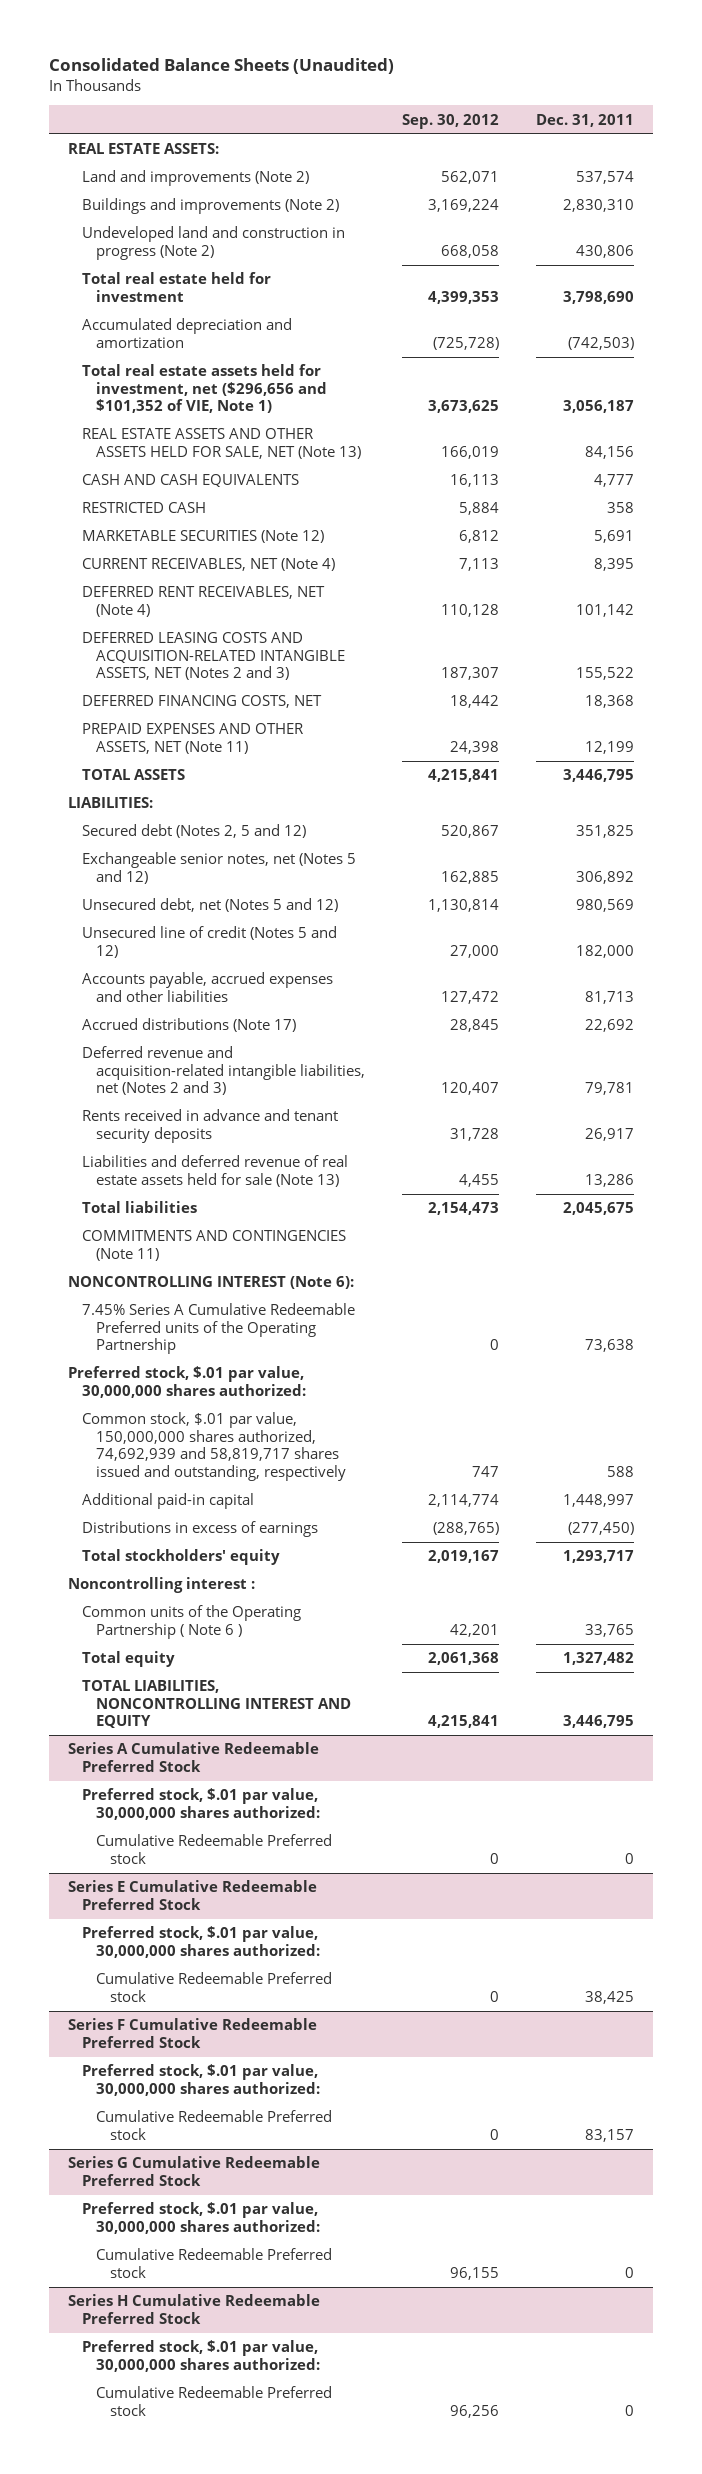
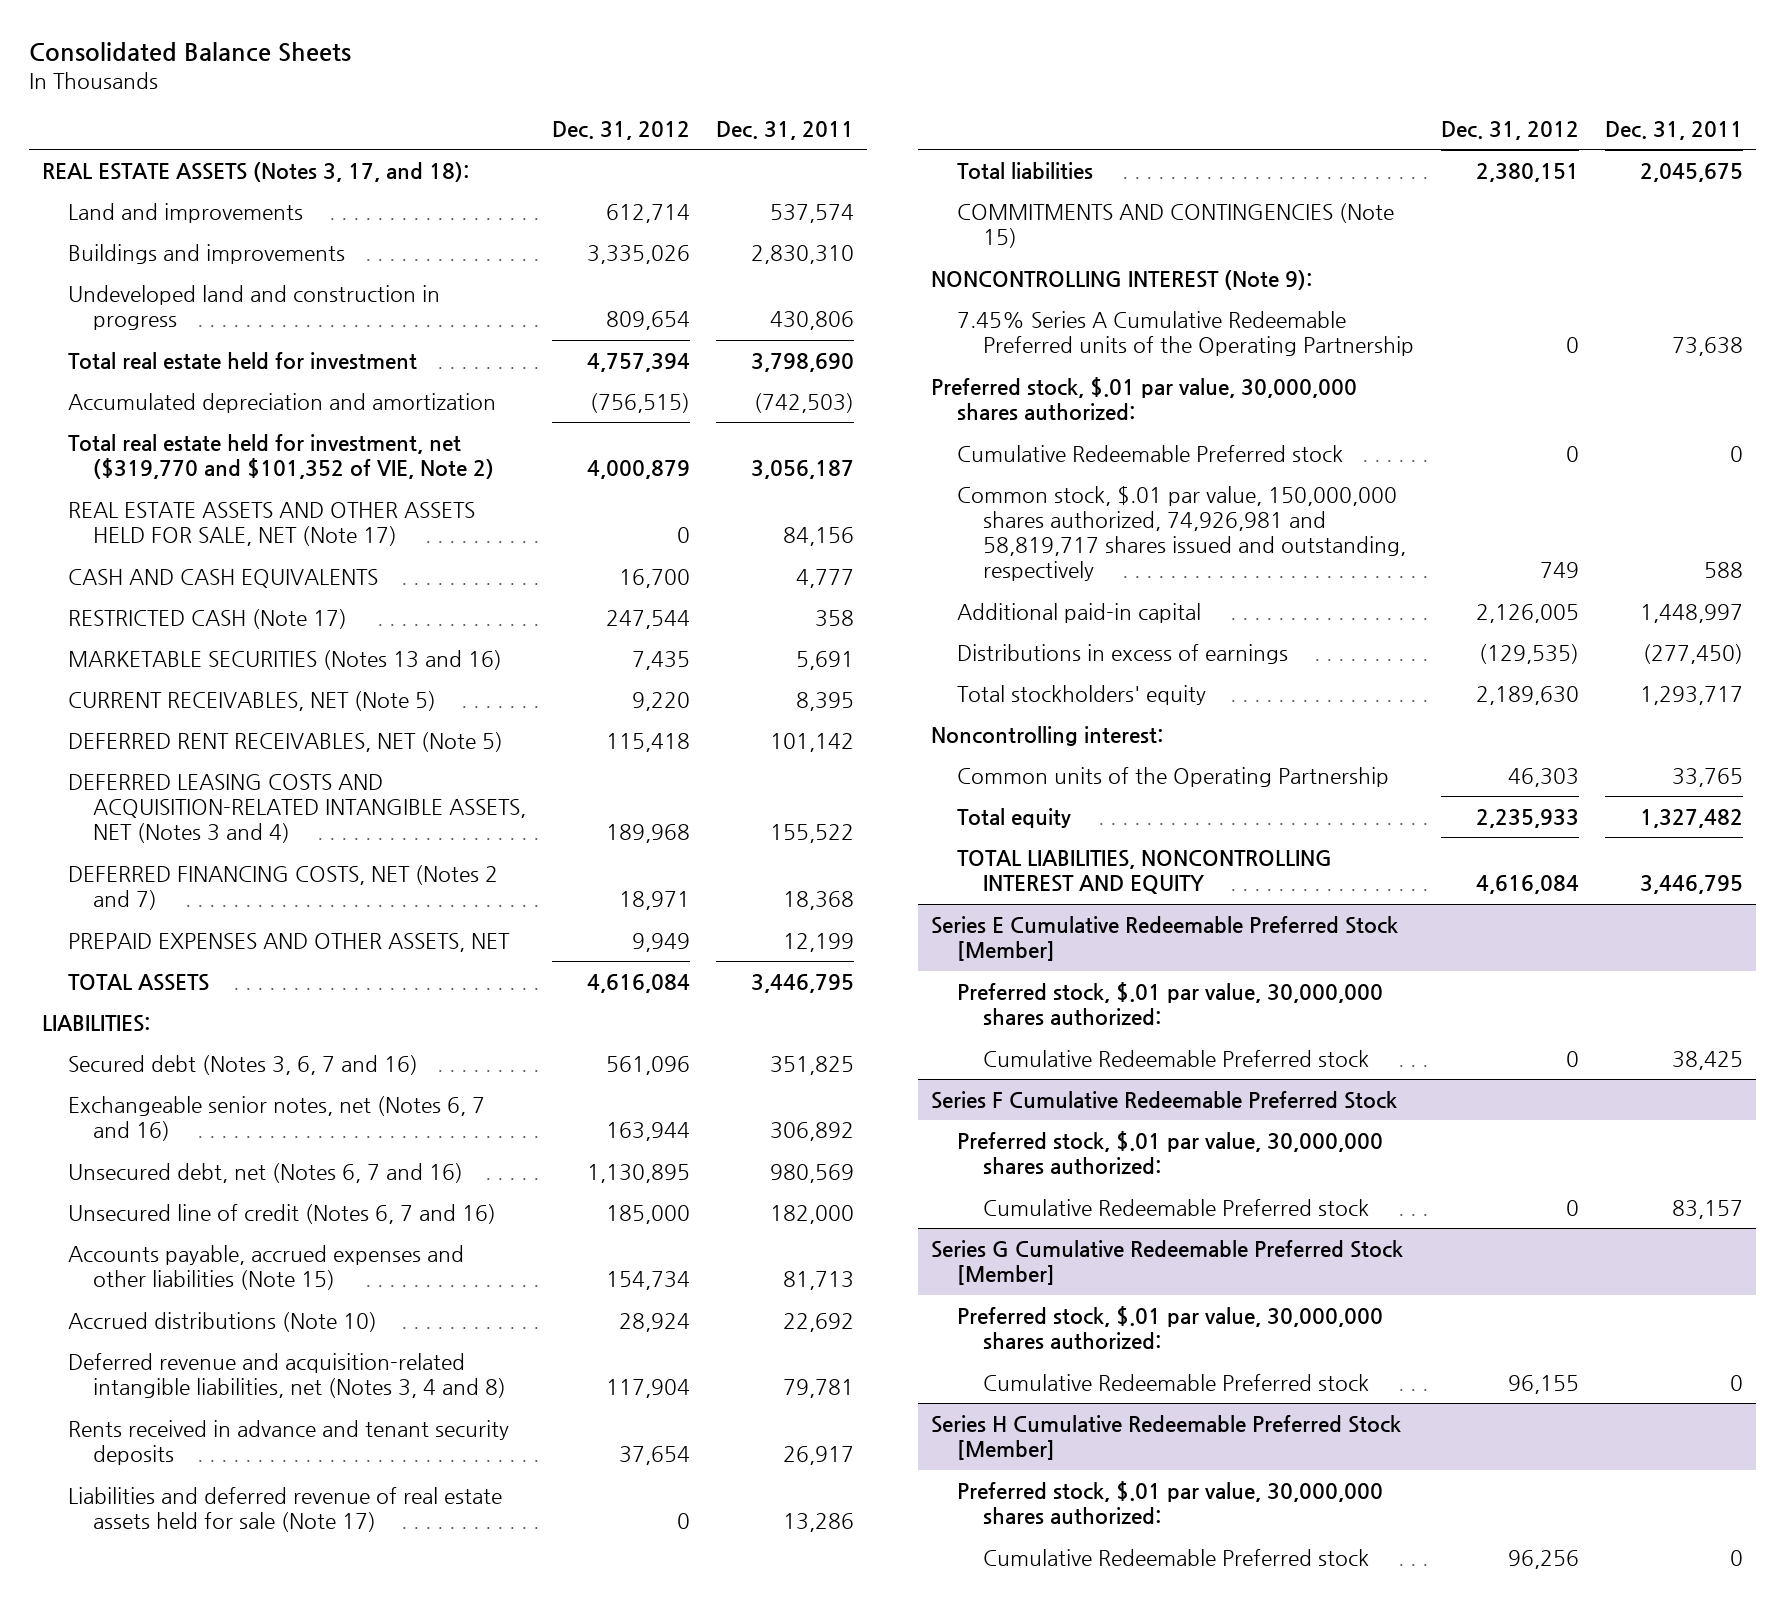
[49,58,395,75] Consolidated Balance Sheets (Unaudited) -> [28,42,351,63] Consolidated Balance Sheets
[402,113,500,129] Sep. 30, 2012 -> none
none -> [552,120,691,140] Dec. 31, 2012
[67,143,219,155] REAL ESTATE ASSETS: -> [41,161,469,182] REAL ESTATE ASSETS (Notes 3, 17, and 18):
[81,170,309,187] Land and improvements (Note 2) -> [67,202,303,223] Land and improvements
[81,198,339,215] Buildings and improvements (Note 2) -> [67,243,345,264] Buildings and improvements
[81,226,345,260] Undeveloped land and construction in progress (Note 2) -> [67,284,440,330] Undeveloped land and construction in progress
[81,364,327,414] Total real estate assets held for investment, net ($296,656 and $101,352 of VIE, Note 1) -> [67,433,495,479] Total real estate held for investment, net ($319,770 and $101,352 of VIE, Note 2)
[81,428,361,459] REAL ESTATE ASSETS AND OTHER ASSETS HELD FOR SALE, NET (Note 13) -> [67,501,475,546] REAL ESTATE ASSETS AND OTHER ASSETS HELD FOR SALE, NET (Note 17)
[81,502,206,514] RESTRICTED CASH -> [67,608,347,629] RESTRICTED CASH (Note 17)
[81,530,324,544] MARKETABLE SECURITIES (Note 12) -> [67,649,502,670] MARKETABLE SECURITIES (Notes 13 and 16)
[81,558,335,572] CURRENT RECEIVABLES, NET (Note 4) -> [67,690,436,711] CURRENT RECEIVABLES, NET (Note 5)
[81,586,325,617] DEFERRED RENT RECEIVABLES, NET (Note 4) -> [67,731,503,752] DEFERRED RENT RECEIVABLES, NET (Note 5)
[81,632,345,681] DEFERRED LEASING COSTS AND ACQUISITION-RELATED INTANGIBLE ASSETS, NET (Notes 2 and 3) -> [67,773,527,844] DEFERRED LEASING COSTS AND ACQUISITION-RELATED INTANGIBLE ASSETS, NET (Notes 3 and 4)
[81,695,322,709] DEFERRED FINANCING COSTS, NET -> [67,864,498,910] DEFERRED FINANCING COSTS, NET (Notes 2 and 7)
[81,723,304,754] PREPAID EXPENSES AND OTHER ASSETS, NET (Note 11) -> [67,932,510,952] PREPAID EXPENSES AND OTHER ASSETS, NET
[81,824,306,839] Secured debt (Notes 2, 5 and 12) -> [67,1054,418,1075] Secured debt (Notes 3, 6, 7 and 16)
[81,852,356,884] Exchangeable senior notes, net (Notes 5 and 12) -> [67,1095,485,1141] Exchangeable senior notes, net (Notes 6, 7 and 16)
[81,898,338,913] Unsecured debt, net (Notes 5 and 12) -> [67,1162,463,1183] Unsecured debt, net (Notes 6, 7 and 16)
[81,926,337,958] Unsecured line of credit (Notes 5 and 12) -> [67,1203,496,1224] Unsecured line of credit (Notes 6, 7 and 16)
[81,972,333,1002] Accounts payable, accrued expenses and other liabilities -> [67,1244,464,1290] Accounts payable, accrued expenses and other liabilities (Note 15)
[81,1018,296,1033] Accrued distributions (Note 17) -> [67,1311,377,1332] Accrued distributions (Note 10)
[81,1046,365,1096] Deferred revenue and acquisition-related intangible liabilities, net (Notes 2 and 3) -> [67,1352,507,1398] Deferred revenue and acquisition-related intangible liabilities, net (Notes 3, 4 and 8)
[81,1155,348,1187] Liabilities and deferred revenue of real estate assets held for sale (Note 13) -> [67,1486,502,1532] Liabilities and deferred revenue of real estate assets held for sale (Note 17)
[81,1230,346,1261] COMMITMENTS AND CONTINGENCIES (Note 11) -> [956,202,1394,248] COMMITMENTS AND CONTINGENCIES (Note 15)
[67,1276,354,1290] NONCONTROLLING INTEREST (Note 6): -> [930,269,1312,290] NONCONTROLLING INTEREST (Note 9):
none -> [956,444,1343,462] Cumulative Redeemable Preferred stock
[81,1412,346,1481] Common stock, $.01 par value, 150,000,000 shares authorized, 74,692,939 and 58,819,717 shares issued and outstanding, respectively -> [956,485,1406,582] Common stock, $.01 par value, 150,000,000 shares authorized, 74,926,981 and 58,819,717 shares issued and outstanding, respectively
[67,1577,255,1594] Noncontrolling interest : -> [930,725,1163,746] Noncontrolling interest:
[81,1605,301,1639] Common units of the Operating Partnership ( Note 6 ) -> [956,766,1389,787] Common units of the Operating Partnership
[67,1742,319,1772] Series A Cumulative Redeemable Preferred Stock -> none
[81,1788,320,1820] Preferred stock, $.01 par value, 30,000,000 shares authorized: -> none
[95,1834,332,1864] Cumulative Redeemable Preferred stock -> none
[67,1880,317,1910] Series E Cumulative Redeemable Preferred Stock -> [930,915,1398,961] Series E Cumulative Redeemable Preferred Stock [Member]
[67,2156,320,2186] Series G Cumulative Redeemable Preferred Stock -> [930,1239,1403,1285] Series G Cumulative Redeemable Preferred Stock [Member]
[67,2294,320,2324] Series H Cumulative Redeemable Preferred Stock -> [930,1414,1401,1460] Series H Cumulative Redeemable Preferred Stock [Member]

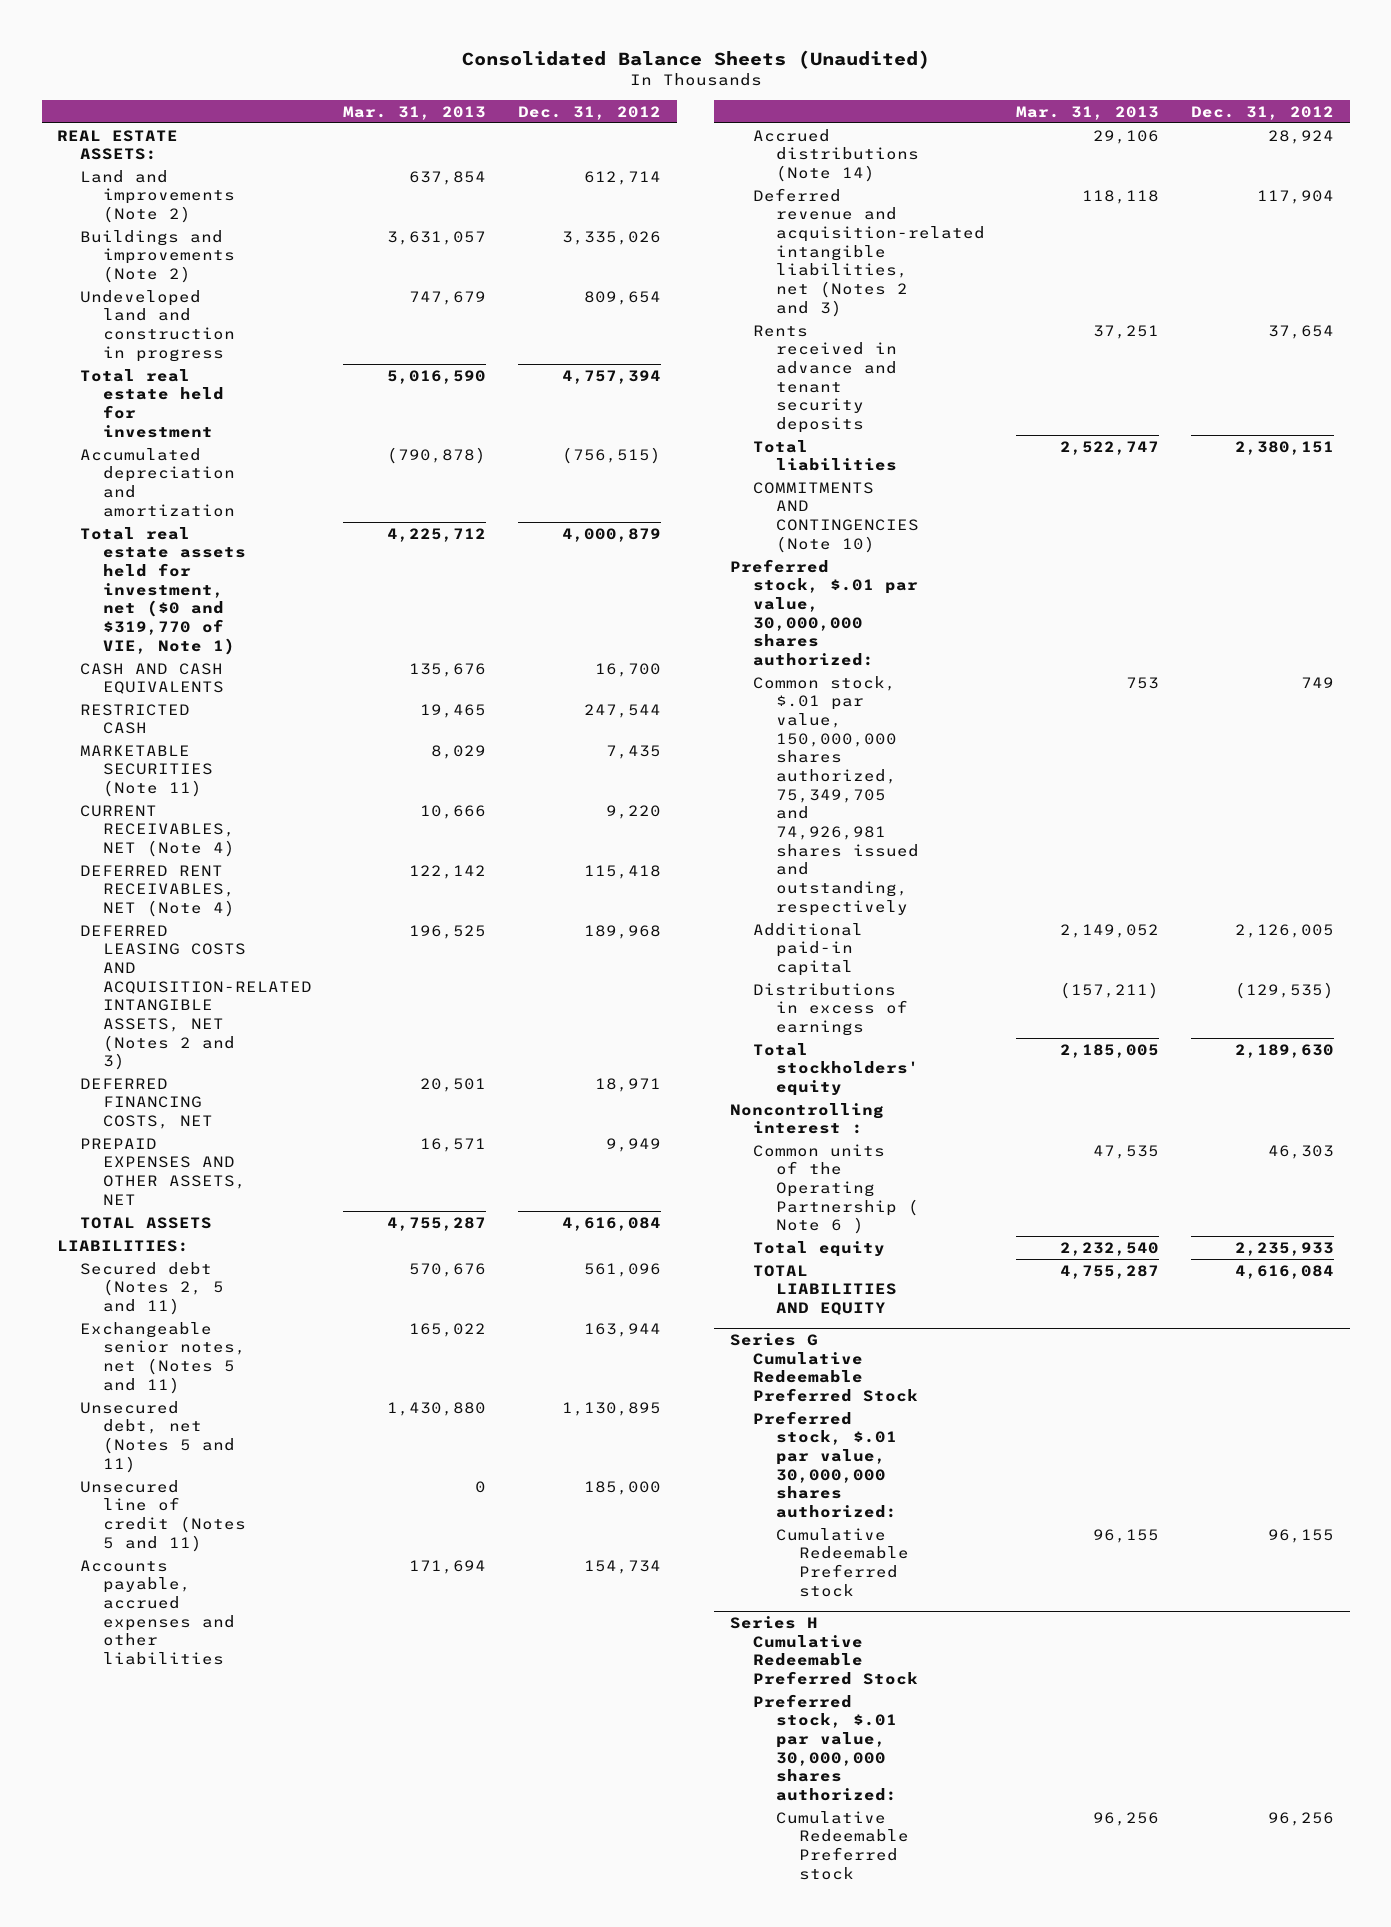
[28,42,351,63] Consolidated Balance Sheets -> [461,49,930,69] Consolidated Balance Sheets (Unaudited)
[716,120,855,140] Dec. 31, 2011 -> none
none -> [343,105,487,120] Mar. 31, 2013
[41,161,469,182] REAL ESTATE ASSETS (Notes 3, 17, and 18): -> [57,129,179,161] REAL ESTATE ASSETS:
[67,202,303,223] Land and improvements -> [80,169,235,223] Land and improvements (Note 2)
[67,243,345,264] Buildings and improvements -> [80,229,235,283] Buildings and improvements (Note 2)
[67,501,475,546] REAL ESTATE ASSETS AND OTHER ASSETS HELD FOR SALE, NET (Note 17) -> none
[67,433,495,479] Total real estate held for investment, net ($319,770 and $101,352 of VIE, Note 2) -> [80,526,246,655] Total real estate assets held for investment, net ($0 and $319,770 of VIE, Note 1)
[67,608,347,629] RESTRICTED CASH (Note 17) -> [80,703,191,735] RESTRICTED CASH
[67,649,502,670] MARKETABLE SECURITIES (Notes 13 and 16) -> [80,744,213,797] MARKETABLE SECURITIES (Note 11)
[67,690,436,711] CURRENT RECEIVABLES, NET (Note 5) -> [80,804,235,857] CURRENT RECEIVABLES, NET (Note 4)
[67,731,503,752] DEFERRED RENT RECEIVABLES, NET (Note 5) -> [80,864,235,917] DEFERRED RENT RECEIVABLES, NET (Note 4)
[67,773,527,844] DEFERRED LEASING COSTS AND ACQUISITION-RELATED INTANGIBLE ASSETS, NET (Notes 3 and 4) -> [80,924,312,1071] DEFERRED LEASING COSTS AND ACQUISITION-RELATED INTANGIBLE ASSETS, NET (Notes 2 and 3)
[67,864,498,910] DEFERRED FINANCING COSTS, NET (Notes 2 and 7) -> [80,1077,213,1129] DEFERRED FINANCING COSTS, NET
[67,1054,418,1075] Secured debt (Notes 3, 6, 7 and 16) -> [80,1261,224,1315] Secured debt (Notes 2, 5 and 11)
[67,1095,485,1141] Exchangeable senior notes, net (Notes 6, 7 and 16) -> [80,1321,246,1394] Exchangeable senior notes, net (Notes 5 and 11)
[67,1162,463,1183] Unsecured debt, net (Notes 6, 7 and 16) -> [80,1400,235,1473] Unsecured debt, net (Notes 5 and 11)
[67,1203,496,1224] Unsecured line of credit (Notes 6, 7 and 16) -> [80,1479,246,1552] Unsecured line of credit (Notes 5 and 11)
[67,1244,464,1290] Accounts payable, accrued expenses and other liabilities (Note 15) -> [80,1559,235,1665] Accounts payable, accrued expenses and other liabilities
[67,1311,377,1332] Accrued distributions (Note 10) -> [752,128,919,182] Accrued distributions (Note 14)
[67,1352,507,1398] Deferred revenue and acquisition-related intangible liabilities, net (Notes 3, 4 and 8) -> [752,187,985,317] Deferred revenue and acquisition-related intangible liabilities, net (Notes 2 and 3)
[67,1486,502,1532] Liabilities and deferred revenue of real estate assets held for sale (Note 17) -> none
[930,269,1312,290] NONCONTROLLING INTEREST (Note 9): -> none
[956,310,1414,356] 7.45% Series A Cumulative Redeemable Preferred units of the Operating Partnership -> none
[956,202,1394,248] COMMITMENTS AND CONTINGENCIES (Note 15) -> [752,481,919,553] COMMITMENTS AND CONTINGENCIES (Note 10)
[956,444,1343,462] Cumulative Redeemable Preferred stock -> none
[956,485,1406,582] Common stock, $.01 par value, 150,000,000 shares authorized, 74,926,981 and 58,819,717 shares issued and outstanding, respectively -> [752,675,919,916] Common stock, $.01 par value, 150,000,000 shares authorized, 75,349,705 and 74,926,981 shares issued and outstanding, respectively
[930,725,1163,746] Noncontrolling interest: -> [730,1102,885,1135] Noncontrolling interest :
[956,766,1389,787] Common units of the Operating Partnership -> [752,1143,919,1235] Common units of the Operating Partnership ( Note 6 )
[930,915,1398,961] Series E Cumulative Redeemable Preferred Stock [Member] -> none
[956,981,1383,1025] Preferred stock, $.01 par value, 30,000,000 shares authorized: -> none
[982,1049,1369,1067] Cumulative Redeemable Preferred stock -> none
[930,1090,1397,1109] Series F Cumulative Redeemable Preferred Stock -> none
[956,1130,1383,1174] Preferred stock, $.01 par value, 30,000,000 shares authorized: -> none
[982,1198,1369,1216] Cumulative Redeemable Preferred stock -> none
[956,849,1332,894] TOTAL LIABILITIES, NONCONTROLLING INTEREST AND EQUITY -> [752,1264,897,1316] TOTAL LIABILITIES AND EQUITY
[930,1239,1403,1285] Series G Cumulative Redeemable Preferred Stock [Member] -> [730,1332,918,1402] Series G Cumulative Redeemable Preferred Stock
[930,1414,1401,1460] Series H Cumulative Redeemable Preferred Stock [Member] -> [730,1615,918,1685] Series H Cumulative Redeemable Preferred Stock

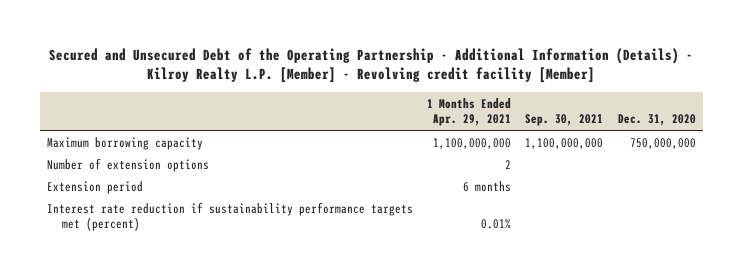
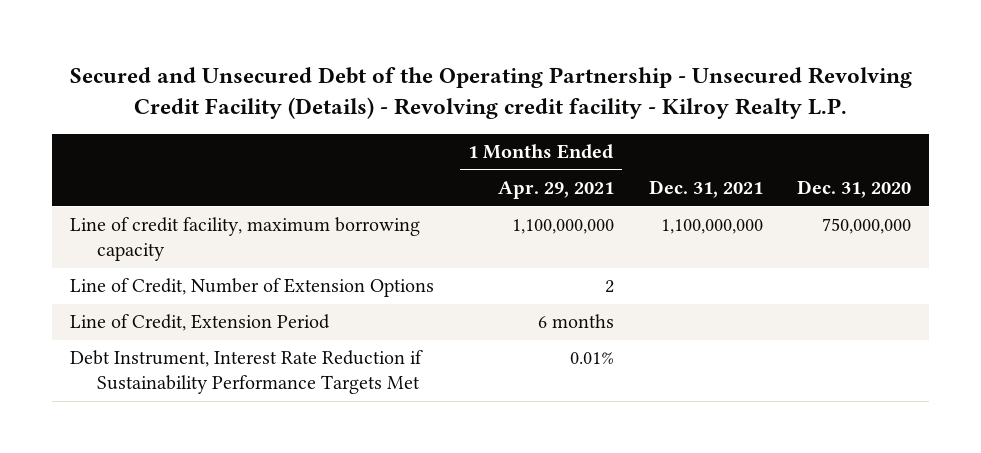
[49,47,694,84] Secured and Unsecured Debt of the Operating Partnership - Additional Information (Details) - Kilroy Realty L.P. [Member] - Revolving credit facility [Member] -> [69,67,912,119] Secured and Unsecured Debt of the Operating Partnership - Unsecured Revolving Credit Facility (Details) - Revolving credit facility - Kilroy Realty L.P.
[525,114,604,127] Sep. 30, 2021 -> none
none -> [648,180,763,199] Dec. 31, 2021
[46,136,203,150] Maximum borrowing capacity -> [69,217,420,262] Line of credit facility, maximum borrowing capacity
[46,157,209,172] Number of extension options -> [69,278,434,298] Line of Credit, Number of Extension Options
[46,180,143,194] Extension period -> [69,314,330,332] Line of Credit, Extension Period
[46,201,413,232] Interest rate reduction if sustainability performance targets met (percent) -> [69,350,423,395] Debt Instrument, Interest Rate Reduction if Sustainability Performance Targets Met

